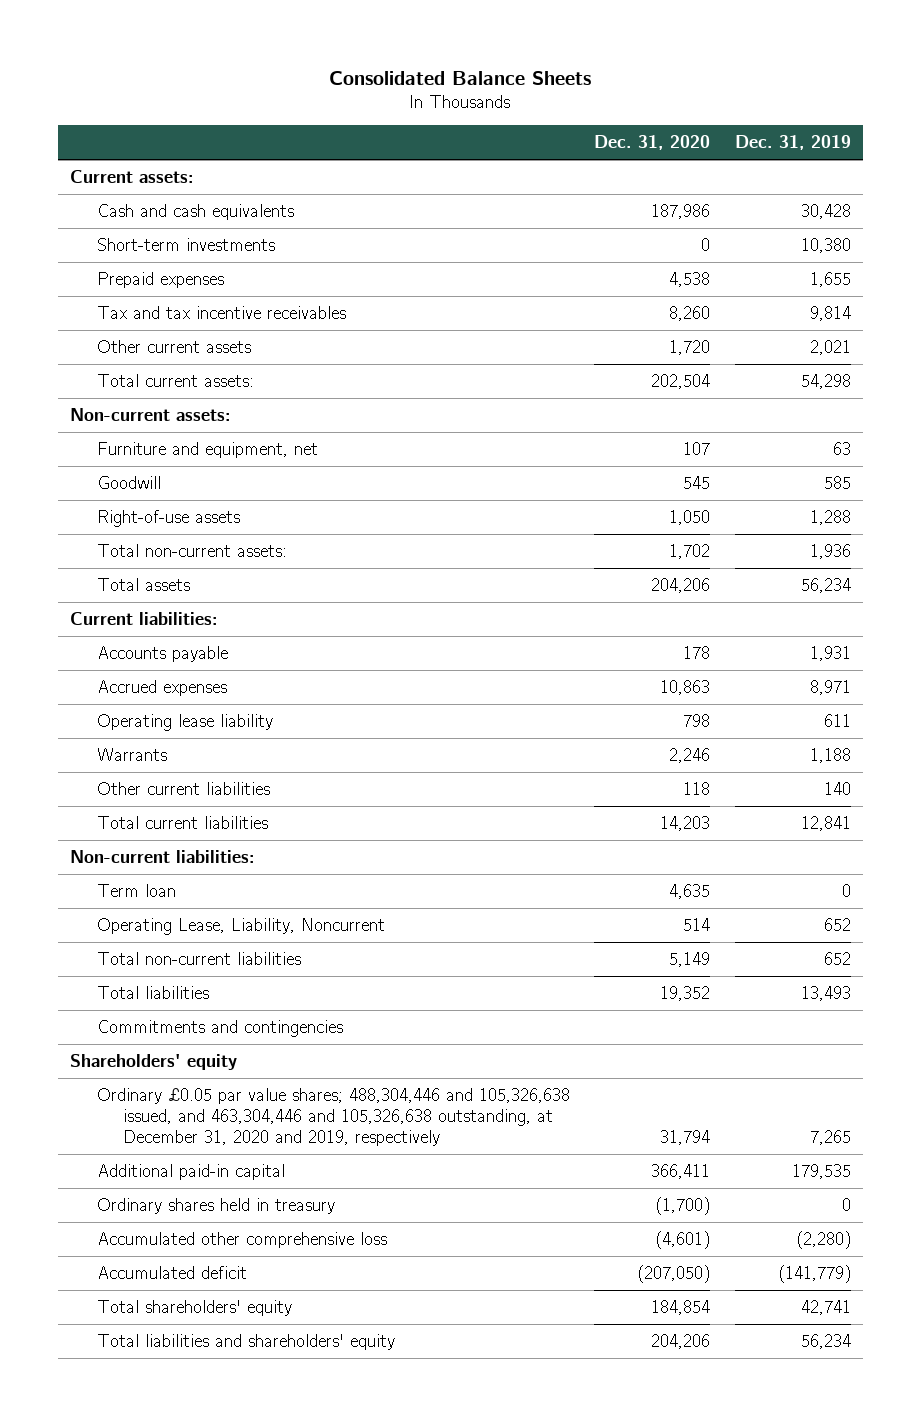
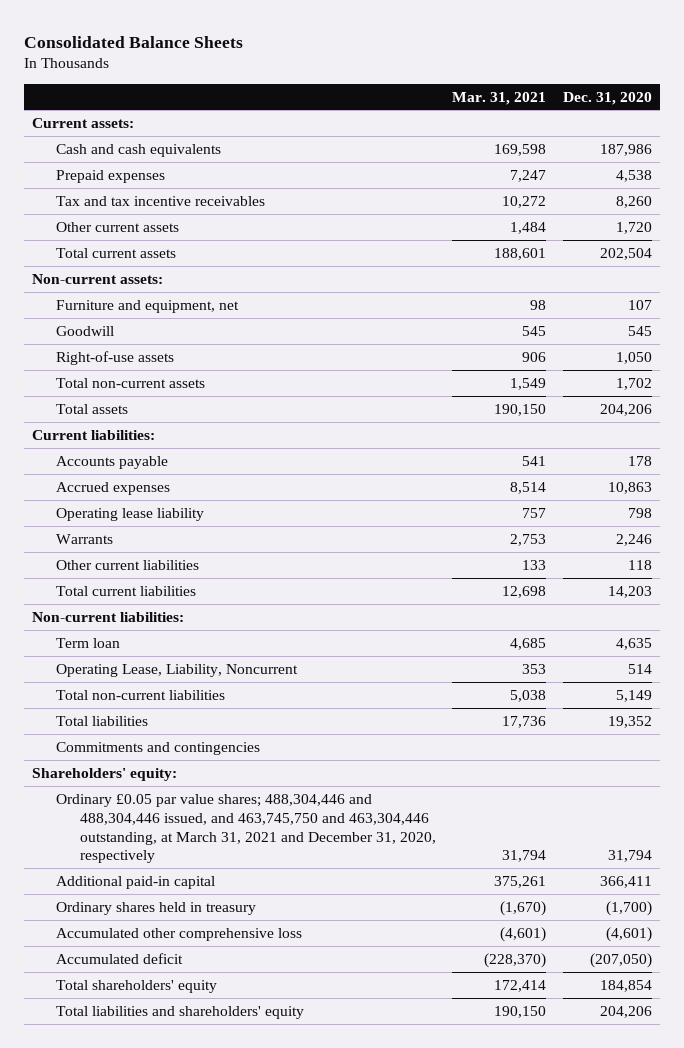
[734,135,851,151] Dec. 31, 2019 -> none
none -> [452,91,547,105] Mar. 31, 2021
[96,238,275,252] Short-term investments -> none
[96,374,254,388] Total current assets: -> [55,247,176,258] Total current assets
[96,544,287,558] Total non-current assets: -> [55,377,205,388] Total non-current assets
[70,1054,238,1071] Shareholders' equity -> [32,767,178,781] Shareholders' equity:
[96,1088,570,1146] Ordinary £0.05 par value shares; 488,304,446 and 105,326,638 issued, and 463,304,446 and 105,326,638 outstanding, at December 31, 2020 and 2019, respectively -> [55,793,436,864] Ordinary £0.05 par value shares; 488,304,446 and 488,304,446 issued, and 463,745,750 and 463,304,446 outstanding, at March 31, 2021 and December 31, 2020, respectively

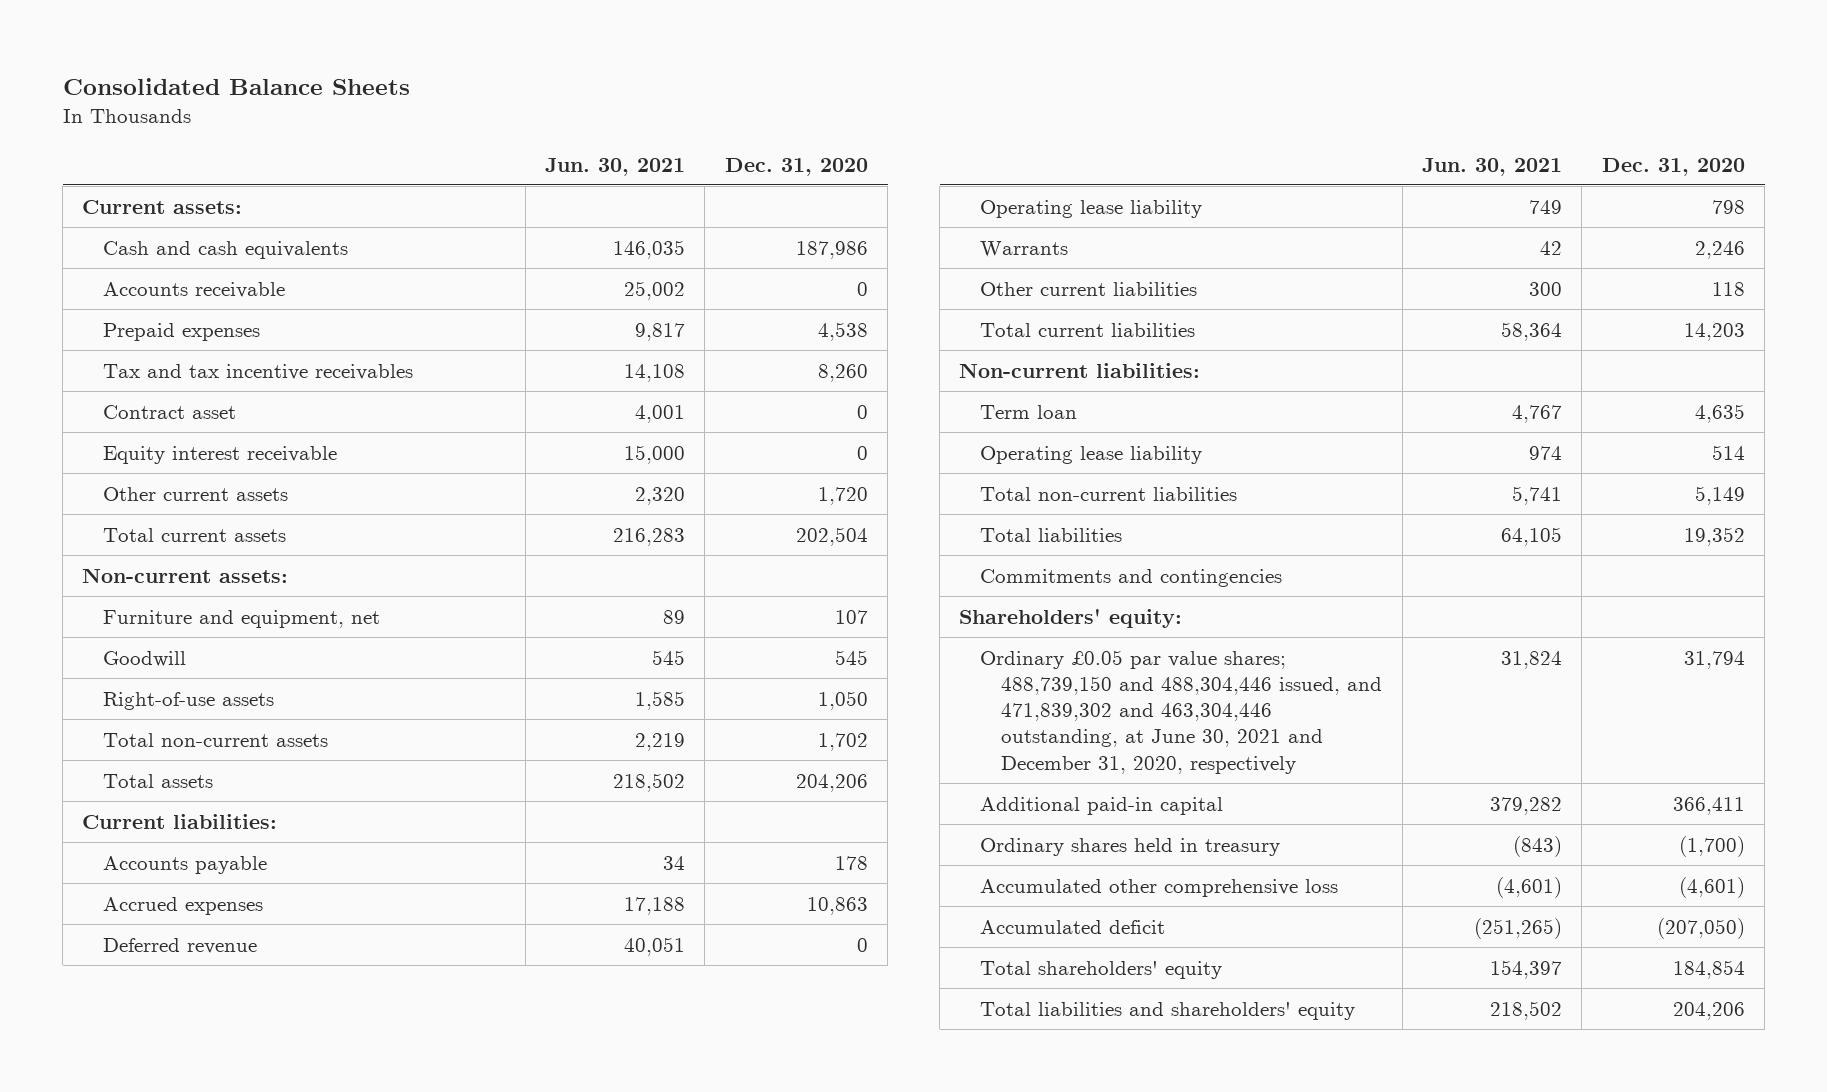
[452,91,547,105] Mar. 31, 2021 -> none
none -> [544,157,685,176] Jun. 30, 2021
none -> [103,281,286,298] Accounts receivable
none -> [103,404,237,419] Contract asset
none -> [103,445,338,464] Equity interest receivable
none -> [103,937,258,954] Deferred revenue
[55,663,298,677] Operating Lease, Liability, Noncurrent -> [980,445,1203,464] Operating lease liability
[55,793,436,864] Ordinary £0.05 par value shares; 488,304,446 and 488,304,446 issued, and 463,745,750 and 463,304,446 outstanding, at March 31, 2021 and December 31, 2020, respectively -> [980,649,1383,774] Ordinary £0.05 par value shares; 488,739,150 and 488,304,446 issued, and 471,839,302 and 463,304,446 outstanding, at June 30, 2021 and December 31, 2020, respectively

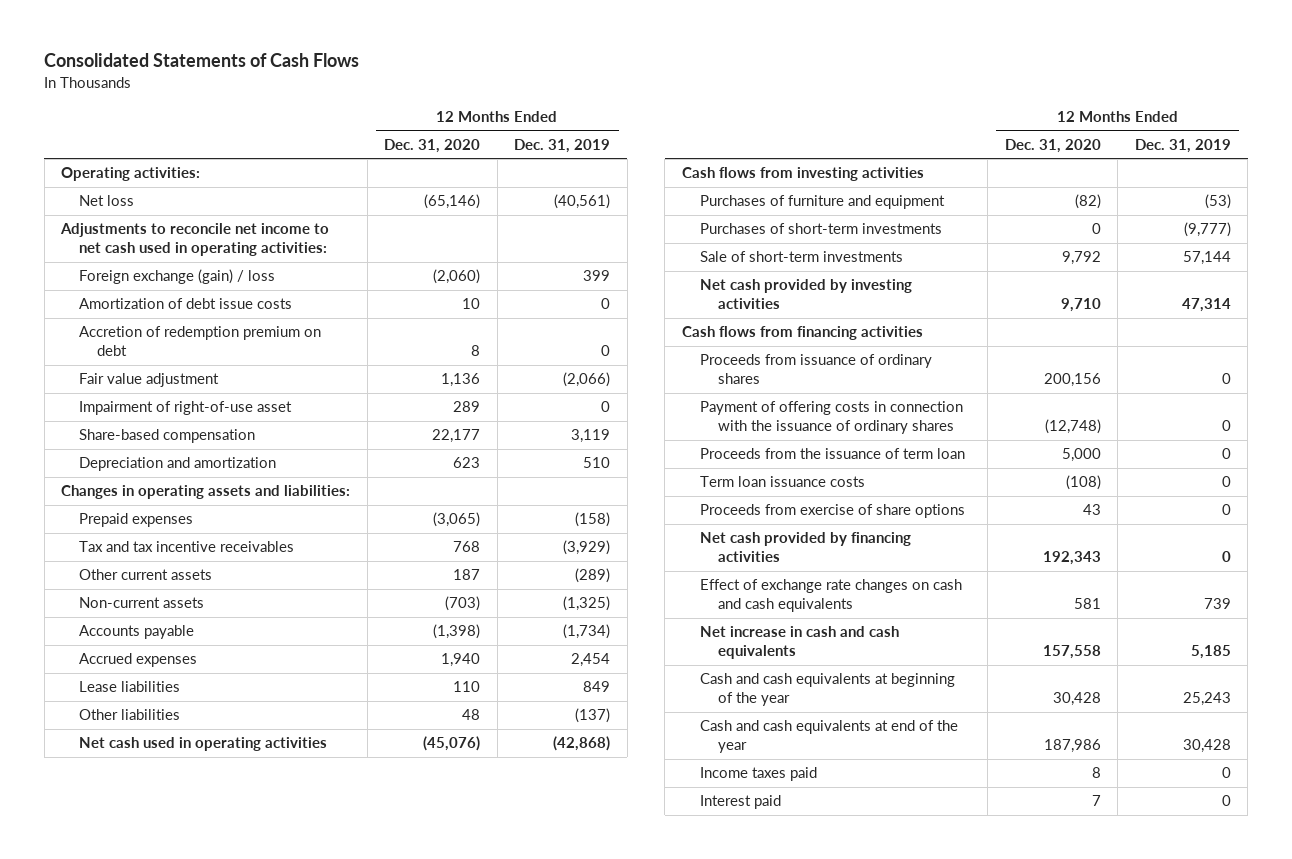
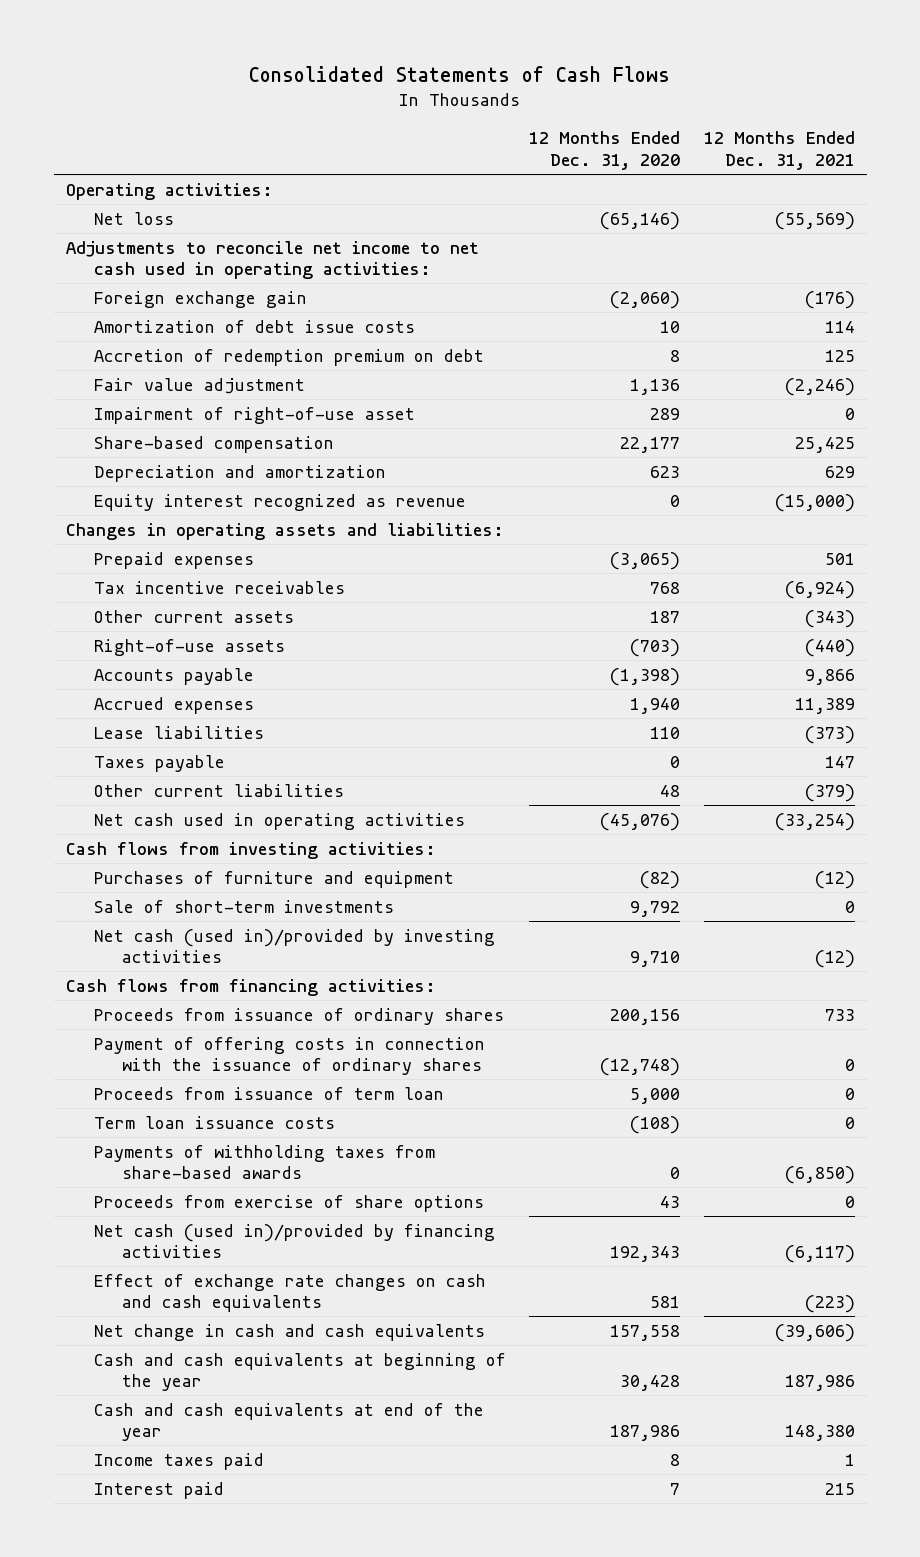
[514,138,611,153] Dec. 31, 2019 -> none
none -> [703,131,855,170] 12 Months Ended Dec. 31, 2021
[78,269,275,285] Foreign exchange (gain) / loss -> [93,290,307,308] Foreign exchange gain
none -> [93,493,466,511] Equity interest recognized as revenue
[78,541,294,553] Tax and tax incentive receivables -> [93,580,345,594] Tax incentive receivables
[78,597,204,609] Non-current assets -> [93,638,285,656] Right-of-use assets
none -> [93,754,225,772] Taxes payable
[78,709,180,721] Other liabilities -> [93,783,344,797] Other current liabilities
[681,167,924,182] Cash flows from investing activities -> [65,841,436,859] Cash flows from investing activities:
[699,223,942,235] Purchases of short-term investments -> none
[699,279,912,310] Net cash provided by investing activities -> [93,928,495,964] Net cash (used in)/provided by investing activities
[681,326,923,341] Cash flows from financing activities -> [65,978,436,996] Cash flows from financing activities:
[699,448,965,460] Proceeds from the issuance of term loan -> [93,1086,444,1100] Proceeds from issuance of term loan
none -> [93,1144,435,1180] Payments of withholding taxes from share-based awards
[699,532,911,563] Net cash provided by financing activities -> [93,1223,495,1259] Net cash (used in)/provided by financing activities
[699,626,899,660] Net increase in cash and cash equivalents -> [93,1323,485,1341] Net change in cash and cash equivalents

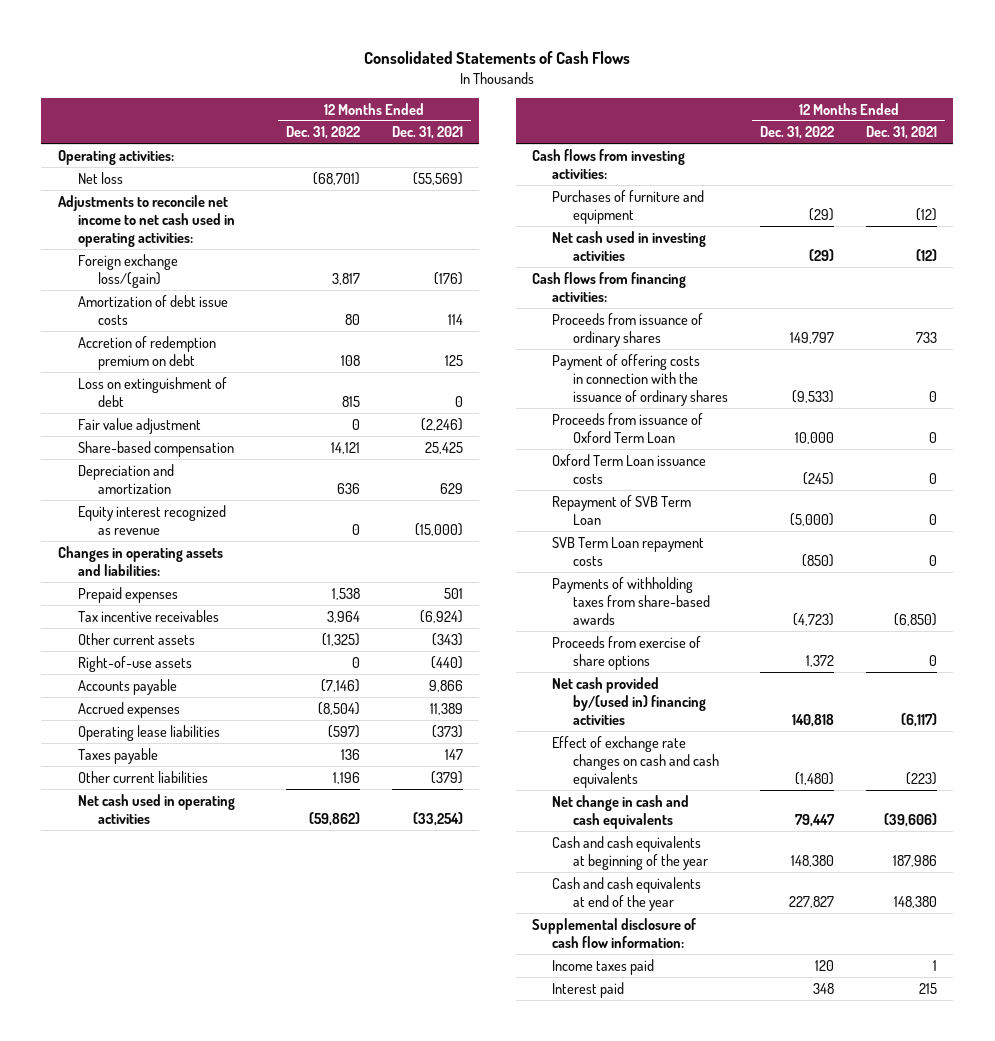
[529,131,681,170] 12 Months Ended Dec. 31, 2020 -> none
none -> [285,126,360,140] Dec. 31, 2022
[93,290,307,308] Foreign exchange gain -> [77,253,178,288] Foreign exchange loss/(gain)
none -> [77,376,227,407] Loss on extinguishment of debt
[93,406,415,424] Impairment of right-of-use asset -> none
[93,725,264,739] Lease liabilities -> [77,724,220,741] Operating lease liabilities
[93,899,394,913] Sale of short-term investments -> none
[93,928,495,964] Net cash (used in)/provided by investing activities -> [552,230,707,261] Net cash used in investing activities
[93,1086,444,1100] Proceeds from issuance of term loan -> [552,412,704,443] Proceeds from issuance of Oxford Term Loan
[93,1115,335,1129] Term loan issuance costs -> [552,453,707,484] Oxford Term Loan issuance costs
none -> [552,494,692,525] Repayment of SVB Term Loan
none -> [552,536,705,566] SVB Term Loan repayment costs
[93,1223,495,1259] Net cash (used in)/provided by financing activities -> [552,676,706,726] Net cash provided by/(used in) financing activities
none -> [531,917,696,948] Supplemental disclosure of cash flow information:

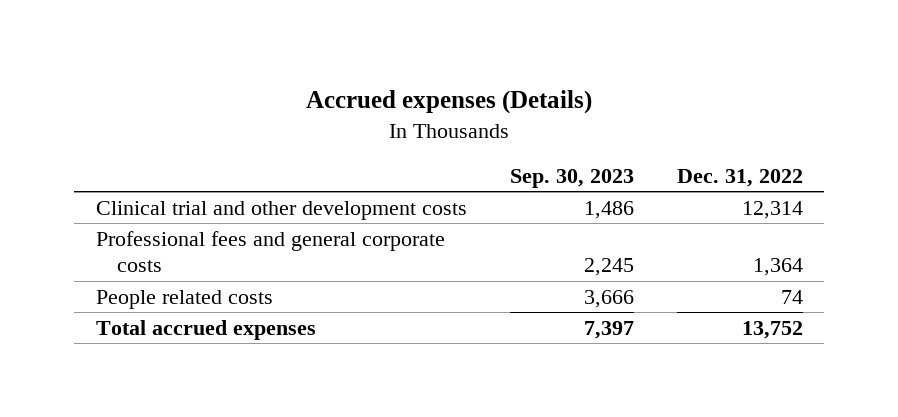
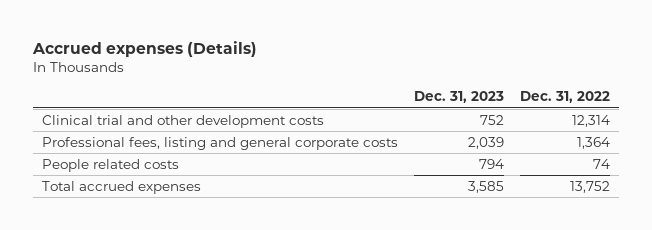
[509,168,634,188] Sep. 30, 2023 -> none
none -> [414,91,505,104] Dec. 31, 2023
[95,230,445,273] Professional fees and general corporate costs -> [41,136,398,150] Professional fees, listing and general corporate costs

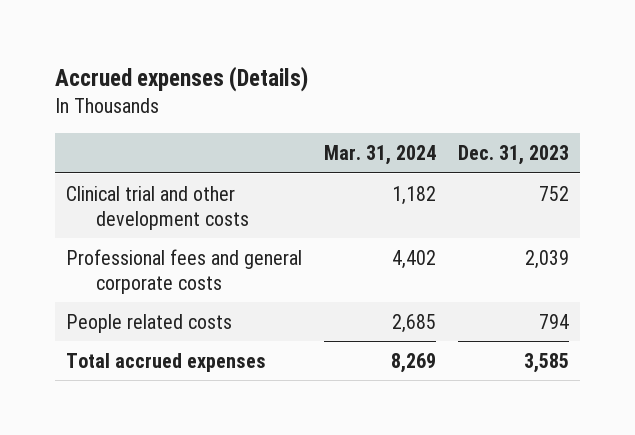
[520,91,611,104] Dec. 31, 2022 -> none
none -> [323,145,436,166] Mar. 31, 2024
[41,136,398,150] Professional fees, listing and general corporate costs -> [65,248,302,294] Professional fees and general corporate costs

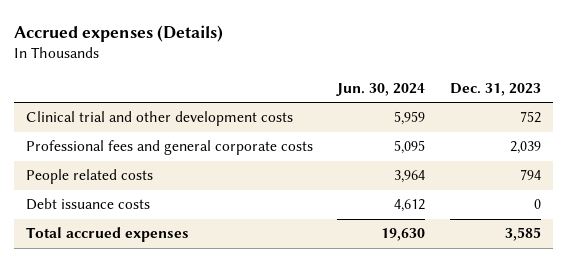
[323,145,436,166] Mar. 31, 2024 -> none
none -> [336,82,426,96] Jun. 30, 2024
none -> [25,198,150,211] Debt issuance costs

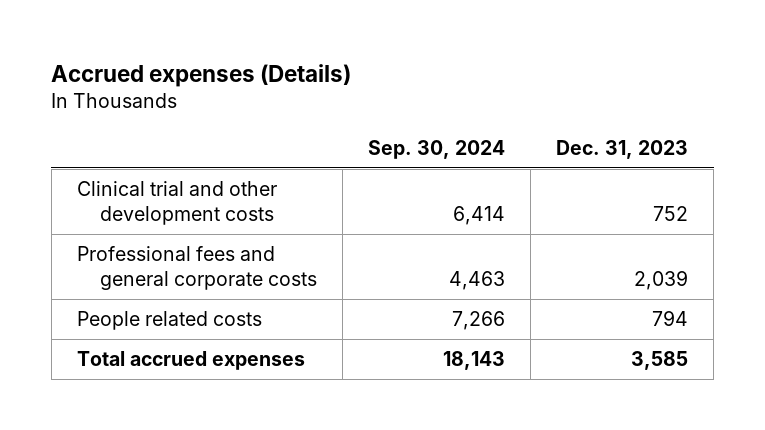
[336,82,426,96] Jun. 30, 2024 -> none
none -> [367,139,505,159] Sep. 30, 2024
[25,198,150,211] Debt issuance costs -> none

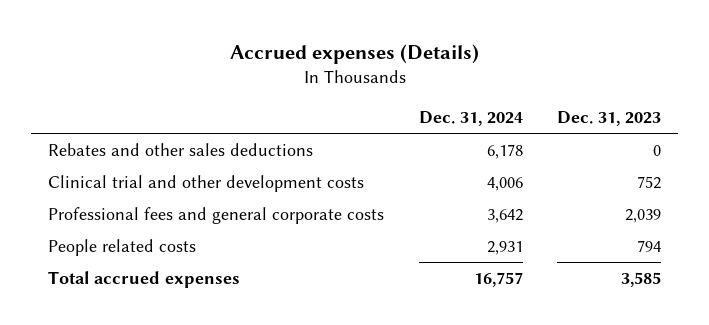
[367,139,505,159] Sep. 30, 2024 -> none
none -> [418,111,523,127] Dec. 31, 2024
none -> [47,142,313,156] Rebates and other sales deductions

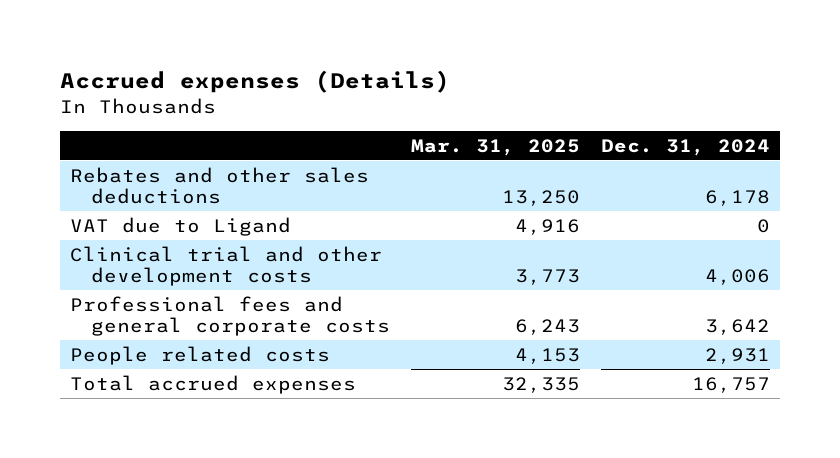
[557,111,662,127] Dec. 31, 2023 -> none
none -> [410,138,580,156] Mar. 31, 2025
none -> [70,216,292,236] VAT due to Ligand

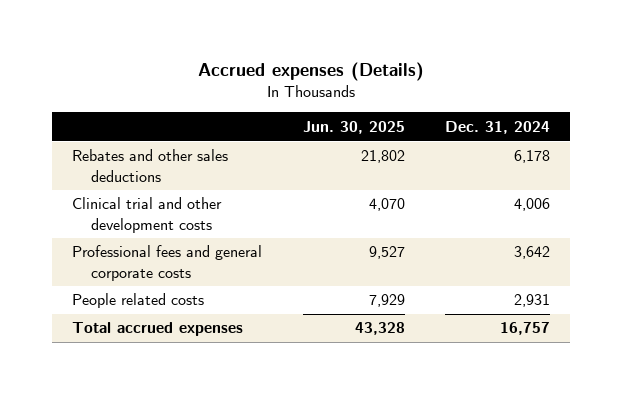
[410,138,580,156] Mar. 31, 2025 -> none
none -> [302,120,405,134] Jun. 30, 2025
[70,216,292,236] VAT due to Ligand -> none

